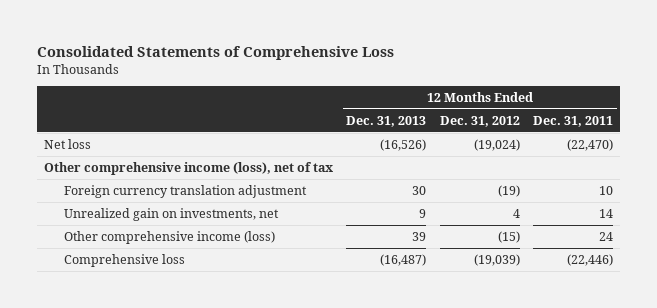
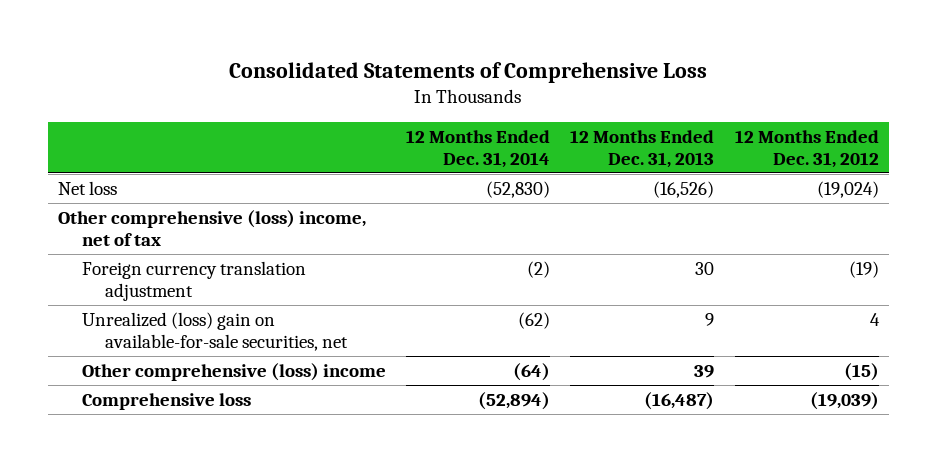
[533,115,614,127] Dec. 31, 2011 -> none
none -> [405,130,550,169] 12 Months Ended Dec. 31, 2014
[43,161,333,175] Other comprehensive income (loss), net of tax -> [58,209,367,246] Other comprehensive (loss) income, net of tax
[63,207,279,221] Unrealized gain on investments, net -> [81,311,348,351] Unrealized (loss) gain on available-for-sale securities, net
[63,230,275,244] Other comprehensive income (loss) -> [81,362,386,381] Other comprehensive (loss) income

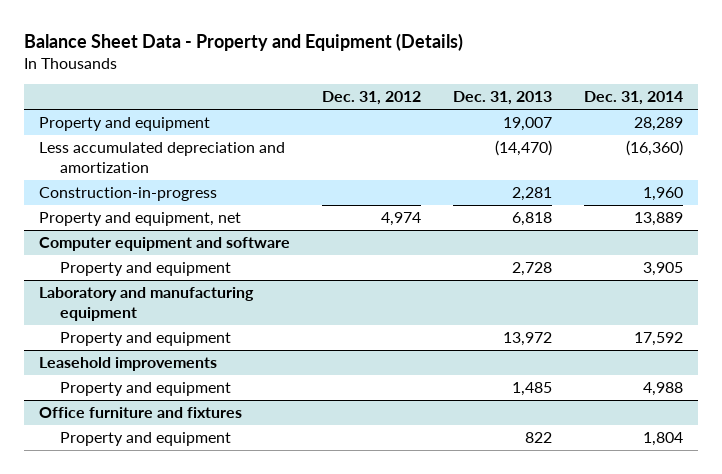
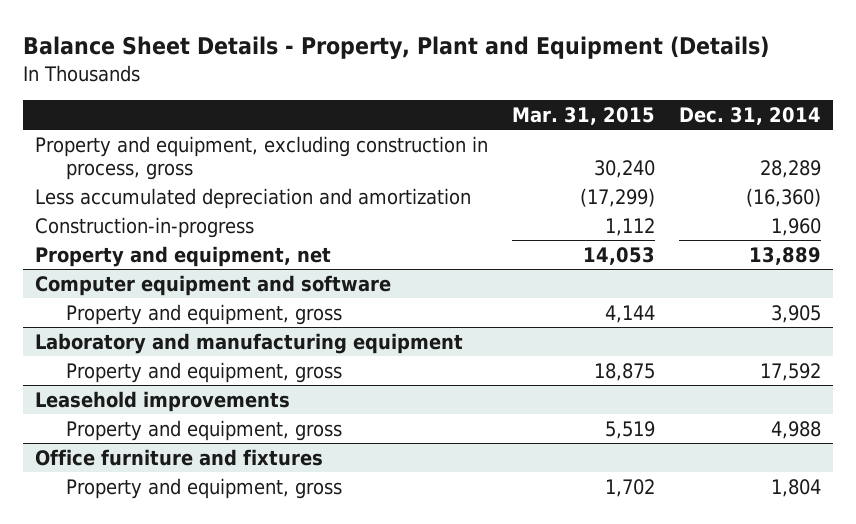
[23,32,463,51] Balance Sheet Data - Property and Equipment (Details) -> [23,35,770,59] Balance Sheet Details - Property, Plant and Equipment (Details)
[322,91,422,106] Dec. 31, 2012 -> none
[452,91,552,106] Dec. 31, 2013 -> none
none -> [512,106,656,125] Mar. 31, 2015
[39,117,211,132] Property and equipment -> [35,135,489,181] Property and equipment, excluding construction in process, gross
[60,262,232,277] Property and equipment -> [66,303,343,325] Property and equipment, gross
[60,332,232,347] Property and equipment -> [66,361,343,383] Property and equipment, gross
[60,382,232,397] Property and equipment -> [66,419,343,441] Property and equipment, gross
[60,432,232,447] Property and equipment -> [66,477,343,499] Property and equipment, gross

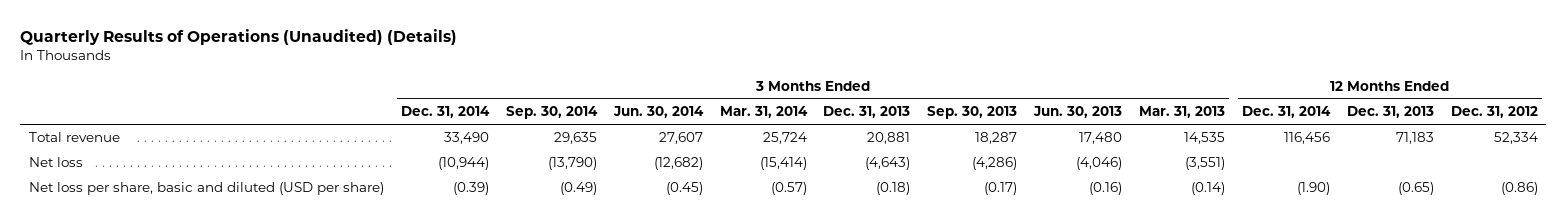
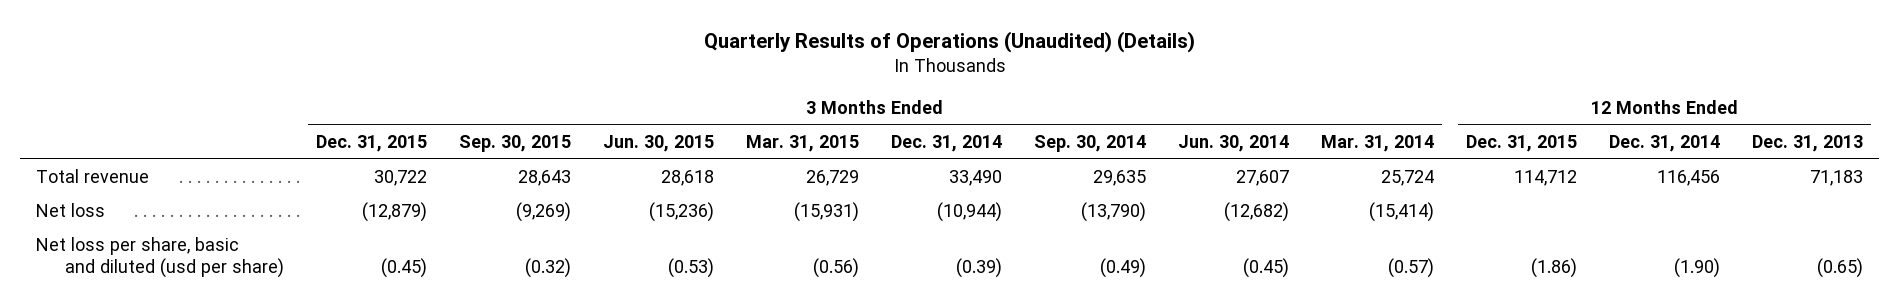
[823,106,911,119] Dec. 31, 2013 -> none
[927,106,1018,120] Sep. 30, 2013 -> none
[1033,106,1123,119] Jun. 30, 2013 -> none
[1139,106,1226,119] Mar. 31, 2013 -> none
[1450,106,1538,119] Dec. 31, 2012 -> none
none -> [315,135,427,153] Dec. 31, 2015
none -> [458,135,571,153] Sep. 30, 2015
none -> [602,135,714,153] Jun. 30, 2015
none -> [745,135,859,153] Mar. 31, 2015
none -> [1466,135,1578,153] Dec. 31, 2015
[28,182,384,196] Net loss per share, basic and diluted (USD per share) -> [36,237,284,278] Net loss per share, basic and diluted (usd per share)

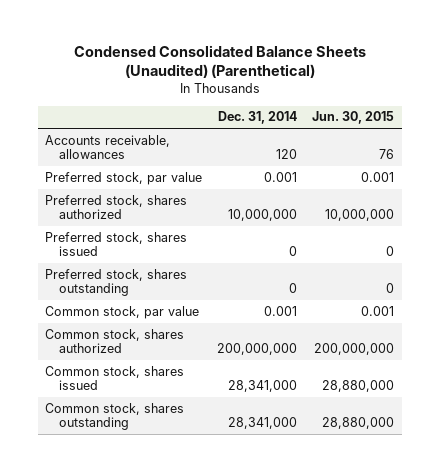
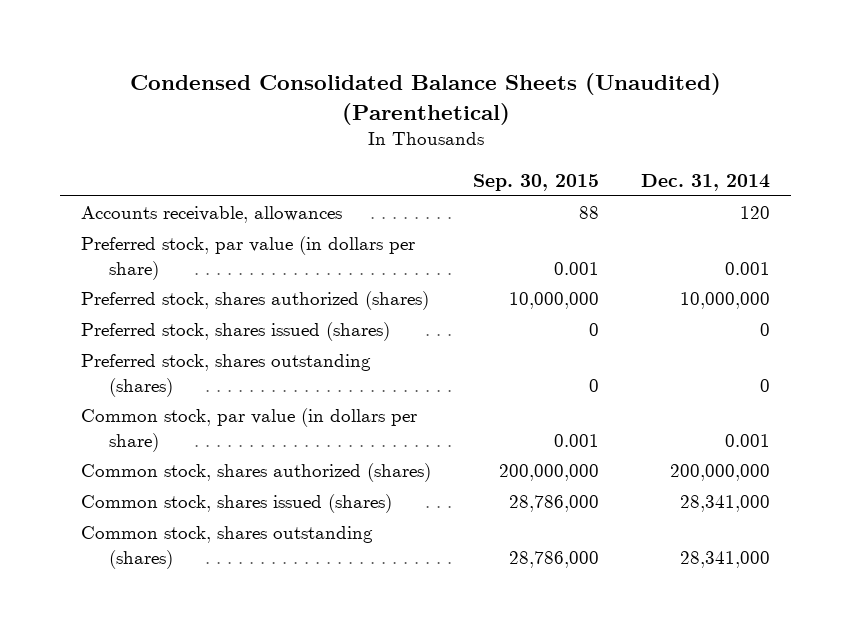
[312,111,395,125] Jun. 30, 2015 -> none
none -> [473,173,600,191] Sep. 30, 2015
[45,171,203,185] Preferred stock, par value -> [81,236,416,280] Preferred stock, par value (in dollars per share)
[45,194,188,220] Preferred stock, shares authorized -> [81,291,430,311] Preferred stock, shares authorized (shares)
[45,231,188,257] Preferred stock, shares issued -> [81,322,391,342] Preferred stock, shares issued (shares)
[45,268,188,297] Preferred stock, shares outstanding -> [81,354,372,397] Preferred stock, shares outstanding (shares)
[45,305,200,319] Common stock, par value -> [81,408,418,452] Common stock, par value (in dollars per share)
[45,328,185,354] Common stock, shares authorized -> [81,463,432,483] Common stock, shares authorized (shares)
[45,365,185,391] Common stock, shares issued -> [81,494,393,514] Common stock, shares issued (shares)
[45,402,185,431] Common stock, shares outstanding -> [81,526,374,569] Common stock, shares outstanding (shares)

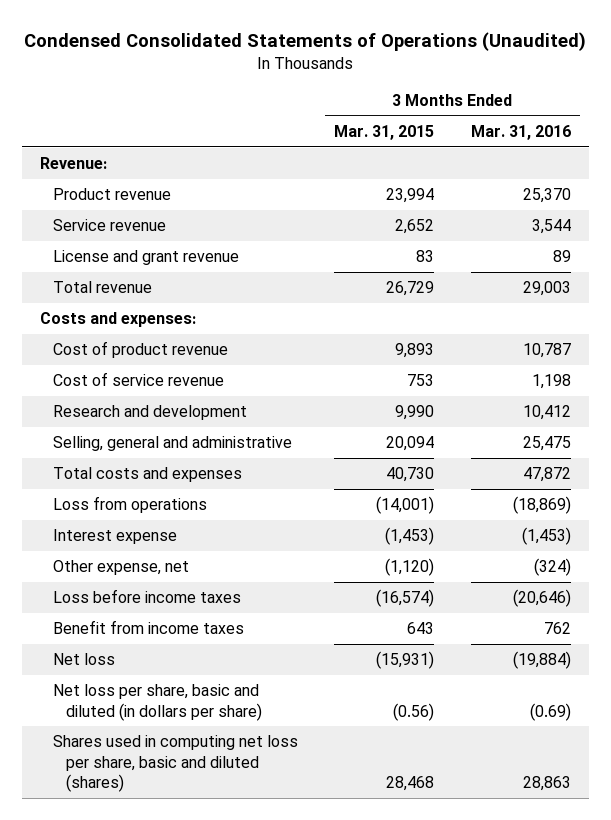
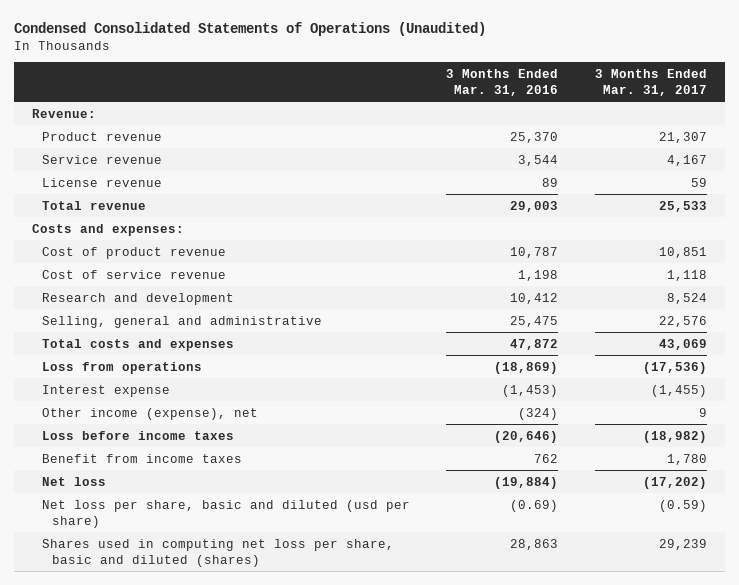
[334,125,435,141] Mar. 31, 2015 -> none
none -> [594,68,707,96] 3 Months Ended Mar. 31, 2017
[53,250,240,266] License and grant revenue -> [42,177,163,187] License revenue
[53,560,190,576] Other expense, net -> [42,407,259,420] Other income (expense), net
[53,684,262,721] Net loss per share, basic and diluted (in dollars per share) -> [42,499,411,528] Net loss per share, basic and diluted (usd per share)

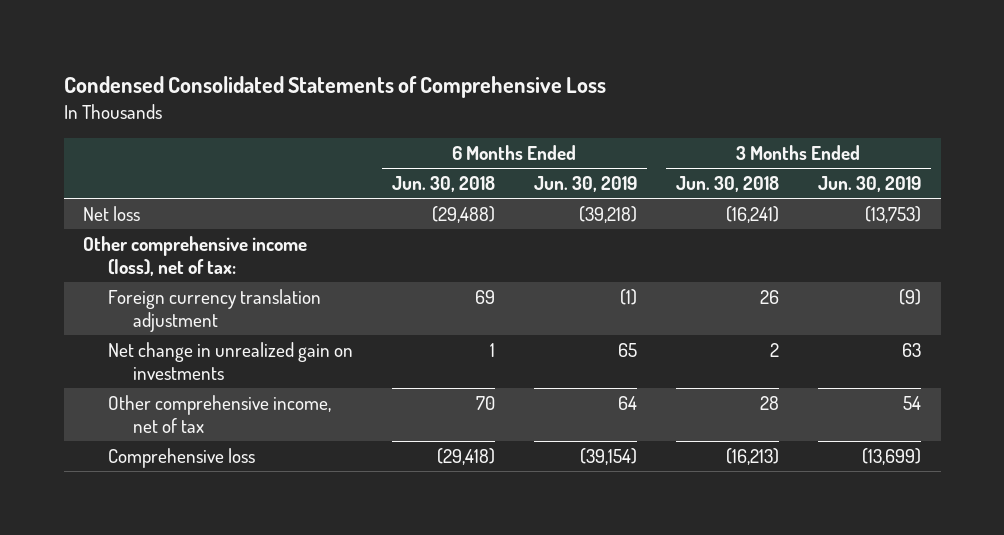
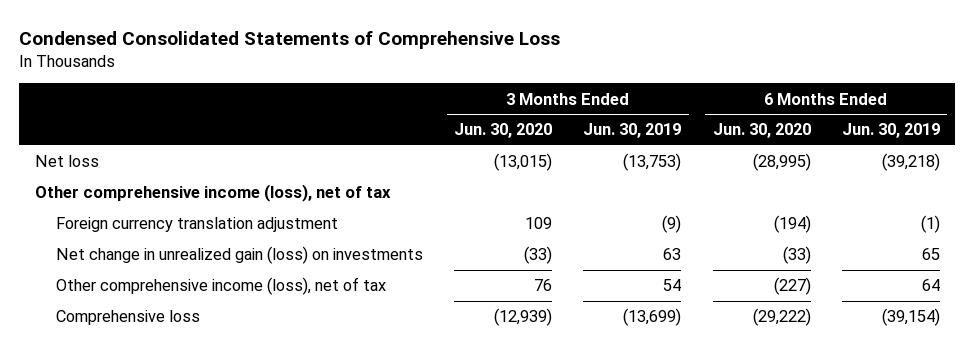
[391,176,495,193] Jun. 30, 2018 -> none
[675,176,779,193] Jun. 30, 2018 -> none
none -> [454,123,553,139] Jun. 30, 2020
none -> [712,123,811,139] Jun. 30, 2020
[83,236,308,276] Other comprehensive income (loss), net of tax: -> [34,184,391,203] Other comprehensive income (loss), net of tax
[107,342,353,380] Net change in unrealized gain on investments -> [56,246,424,265] Net change in unrealized gain (loss) on investments
[107,395,331,433] Other comprehensive income, net of tax -> [56,277,387,296] Other comprehensive income (loss), net of tax

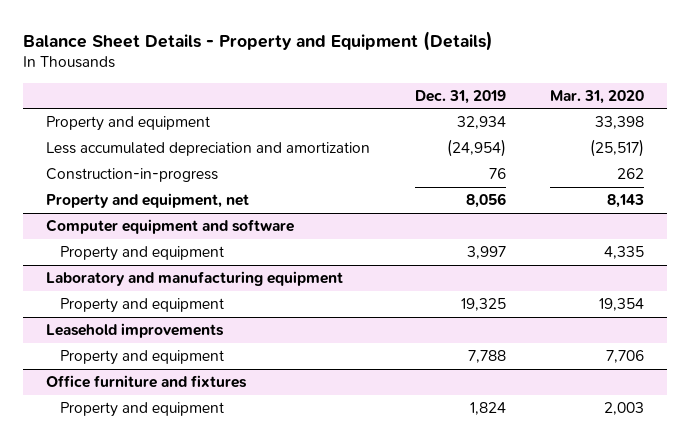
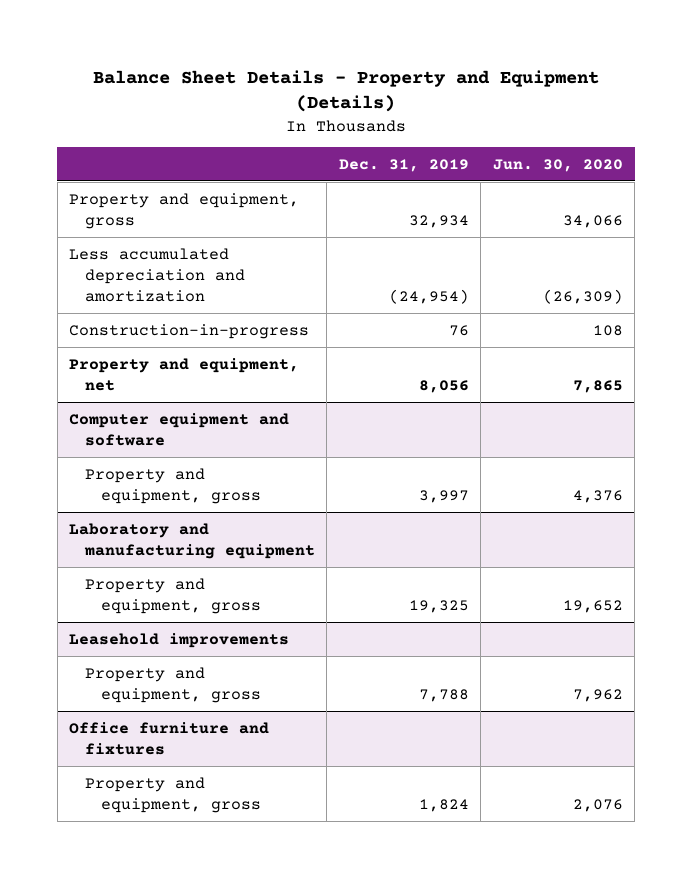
[550,89,645,104] Mar. 31, 2020 -> none
none -> [492,158,623,172] Jun. 30, 2020
[45,116,210,132] Property and equipment -> [69,192,300,229] Property and equipment, gross
[60,246,225,262] Property and equipment -> [84,467,261,504] Property and equipment, gross
[60,298,225,314] Property and equipment -> [84,577,261,614] Property and equipment, gross
[60,350,225,366] Property and equipment -> [84,666,261,703] Property and equipment, gross
[60,402,225,418] Property and equipment -> [84,776,261,813] Property and equipment, gross

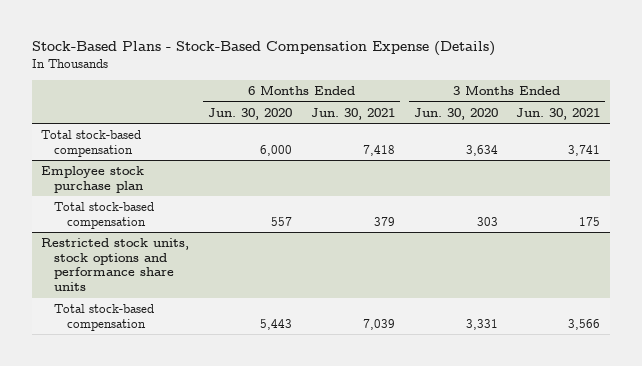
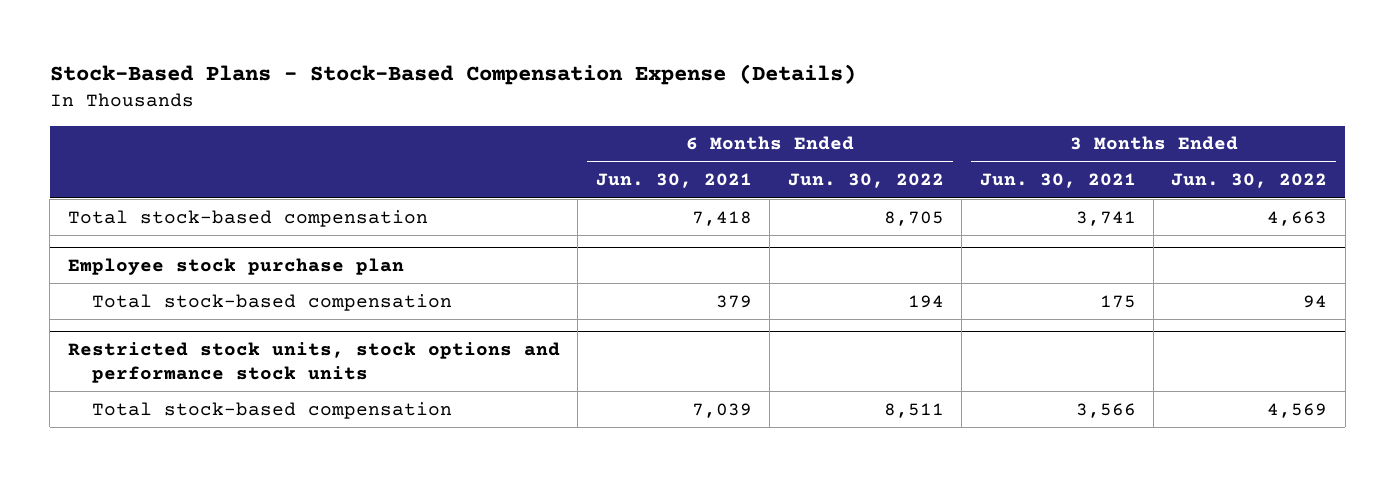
[208,107,293,120] Jun. 30, 2020 -> none
[413,107,498,120] Jun. 30, 2020 -> none
none -> [787,173,944,189] Jun. 30, 2022
none -> [1171,173,1328,189] Jun. 30, 2022
[41,237,190,292] Restricted stock units, stock options and performance share units -> [67,341,560,383] Restricted stock units, stock options and performance stock units

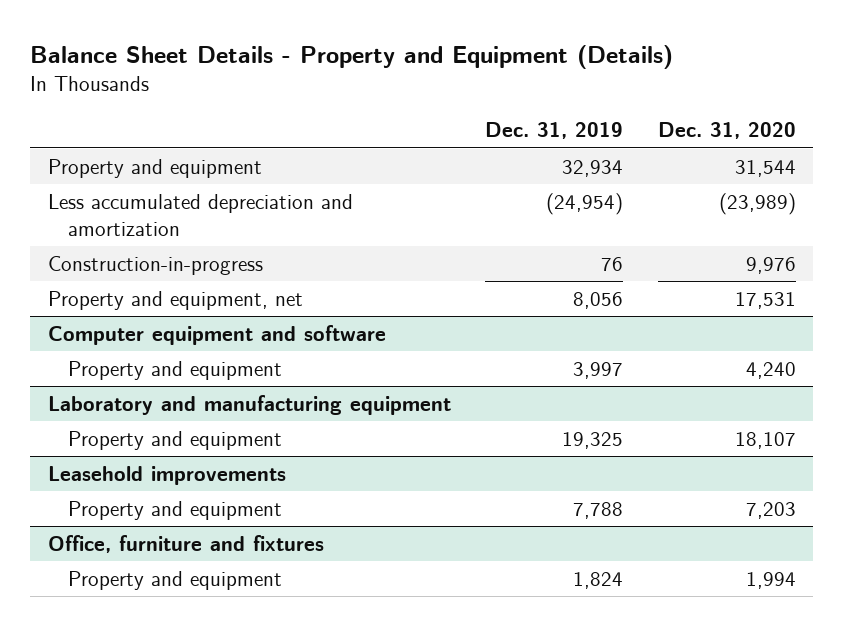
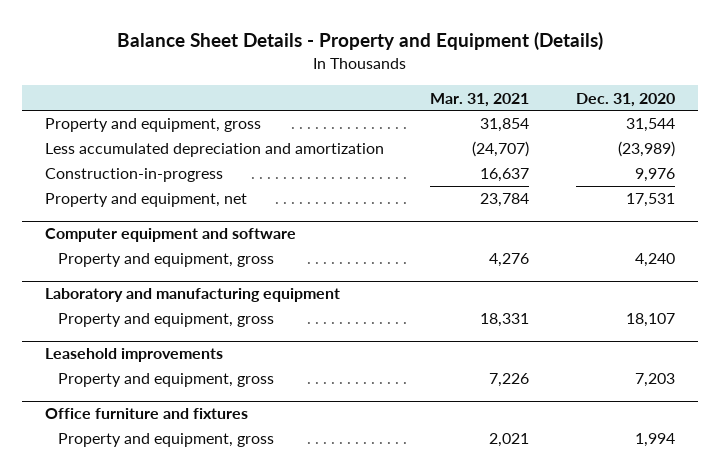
[485,122,624,140] Dec. 31, 2019 -> none
none -> [430,92,530,107] Mar. 31, 2021
[47,159,262,179] Property and equipment -> [45,118,262,133] Property and equipment, gross
[68,361,283,381] Property and equipment -> [58,253,275,268] Property and equipment, gross
[68,431,283,451] Property and equipment -> [58,313,275,328] Property and equipment, gross
[68,501,283,521] Property and equipment -> [58,373,275,388] Property and equipment, gross
[47,535,324,554] Office, furniture and fixtures -> [45,408,249,420] Office furniture and fixtures
[68,571,283,591] Property and equipment -> [58,433,275,448] Property and equipment, gross

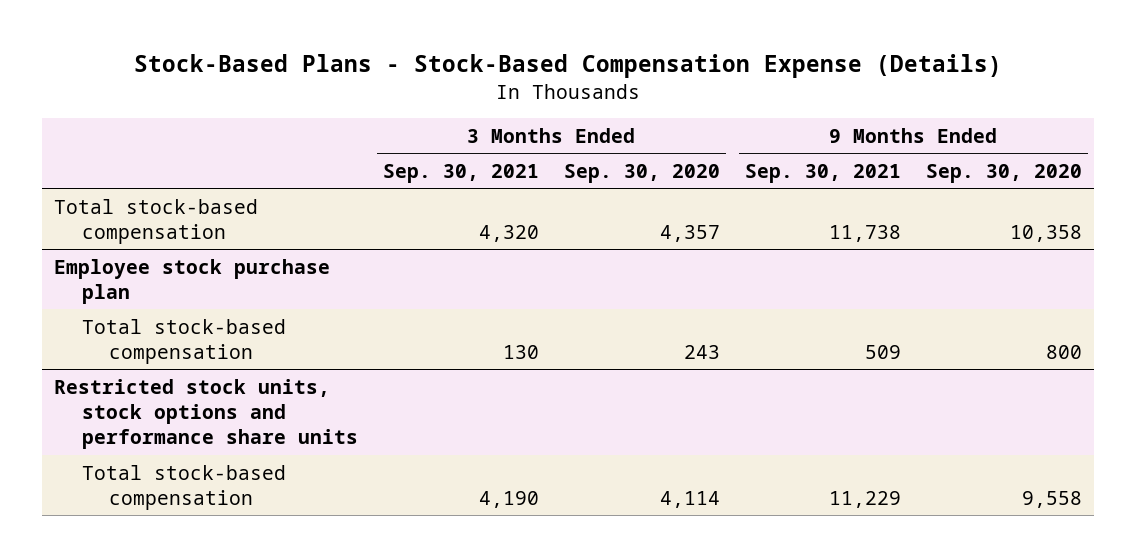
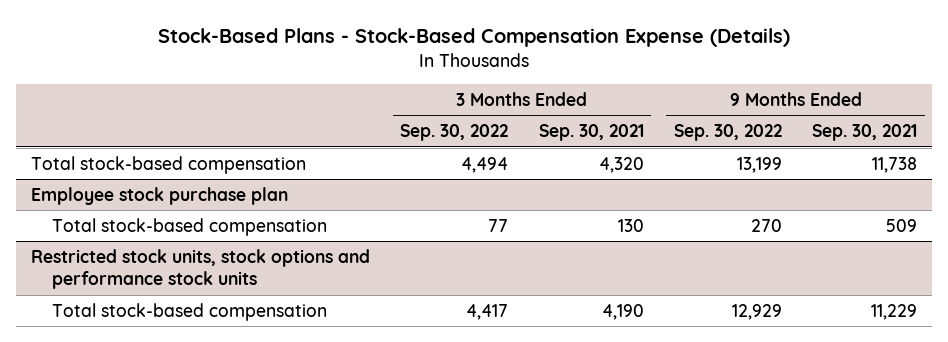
[563,163,720,183] Sep. 30, 2020 -> none
[925,163,1082,183] Sep. 30, 2020 -> none
none -> [400,124,509,142] Sep. 30, 2022
none -> [674,124,783,142] Sep. 30, 2022
[54,378,358,450] Restricted stock units, stock options and performance share units -> [31,248,371,290] Restricted stock units, stock options and performance stock units

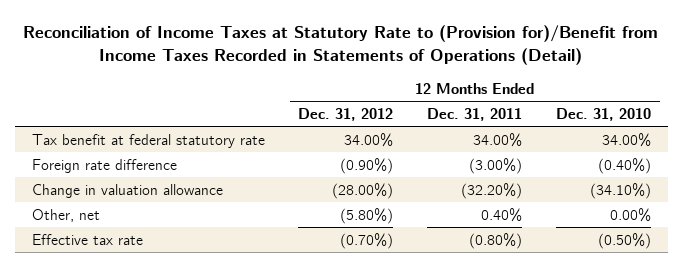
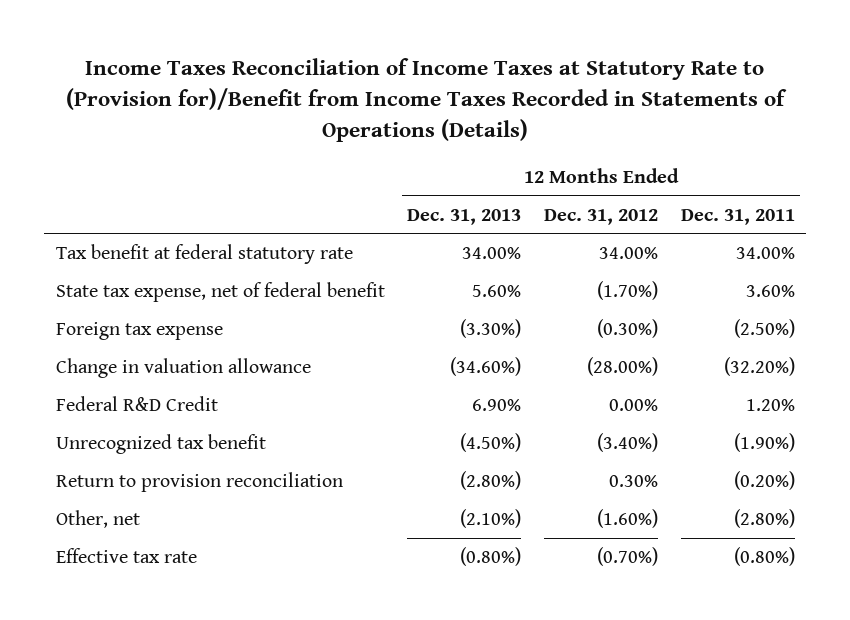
[23,24,659,65] Reconciliation of Income Taxes at Statutory Rate to (Provision for)/Benefit from Income Taxes Recorded in Statements of Operations (Detail) -> [66,58,788,143] Income Taxes Reconciliation of Income Taxes at Statutory Rate to (Provision for)/Benefit from Income Taxes Recorded in Statements of Operations (Details)
[556,107,652,121] Dec. 31, 2010 -> none
none -> [407,208,522,225] Dec. 31, 2013
none -> [55,282,385,303] State tax expense, net of federal benefit
[31,158,177,173] Foreign rate difference -> [55,322,223,341] Foreign tax expense
[340,157,394,174] (0.90%) -> [596,319,658,339] (0.30%)
[469,157,523,174] (3.00%) -> [733,319,795,339] (2.50%)
none -> [55,396,218,412] Federal R&D Credit
none -> [55,434,266,455] Unrecognized tax benefit
none -> [55,472,343,493] Return to provision reconciliation
[340,207,394,224] (5.80%) -> [596,509,658,529] (1.60%)
[481,207,523,222] 0.40% -> [733,509,795,529] (2.80%)

